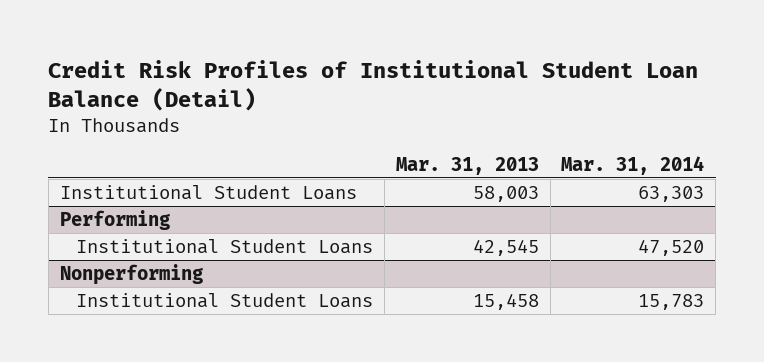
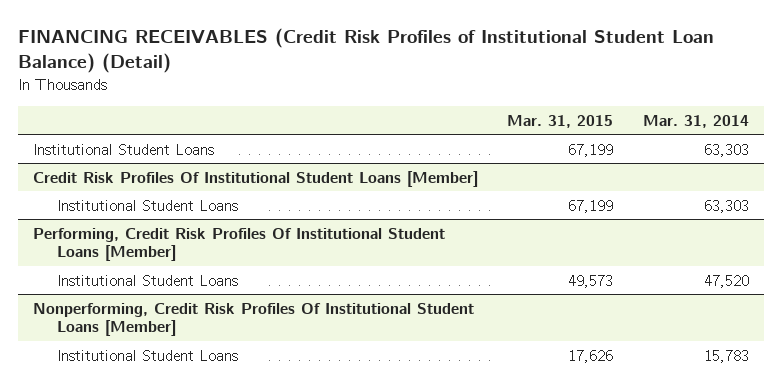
[48,59,699,111] Credit Risk Profiles of Institutional Student Loan Balance (Detail) -> [17,27,714,73] FINANCING RECEIVABLES (Credit Risk Profiles of Institutional Student Loan Balance) (Detail)
[395,156,539,175] Mar. 31, 2013 -> none
none -> [507,114,614,128] Mar. 31, 2015
[59,210,170,231] Performing -> none
none -> [32,170,478,187] Credit Risk Profiles Of Institutional Student Loans [Member]
none -> [57,199,239,211] Institutional Student Loans
none -> [32,227,445,262] Performing, Credit Risk Profiles Of Institutional Student Loans [Member]
[59,264,203,286] Nonperforming -> none
none -> [32,302,474,337] Nonperforming, Credit Risk Profiles Of Institutional Student Loans [Member]

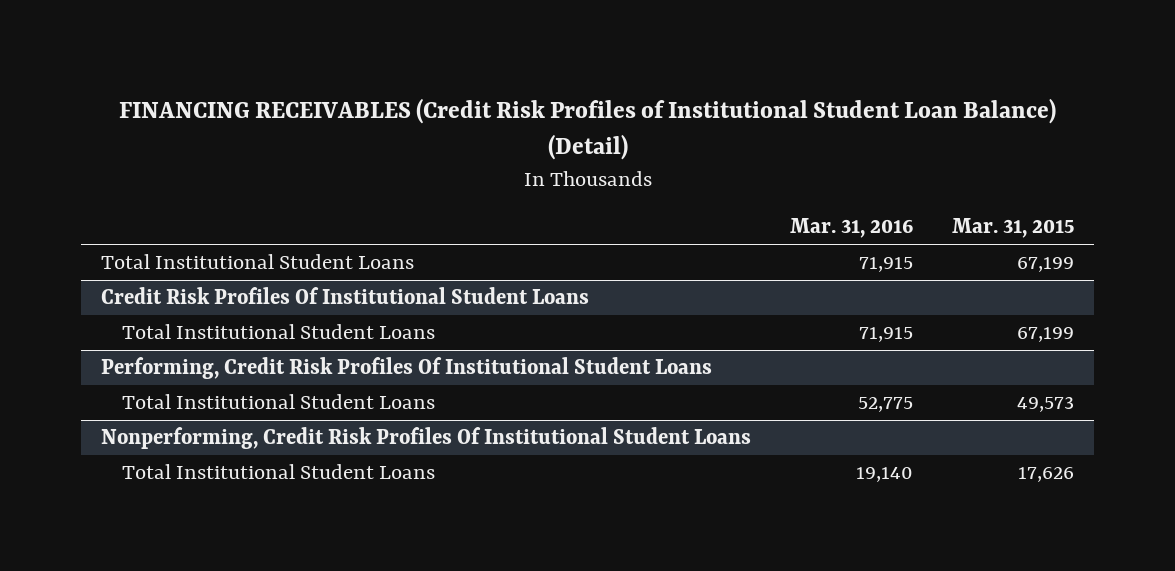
[643,114,750,128] Mar. 31, 2014 -> none
none -> [790,218,914,239] Mar. 31, 2016
[32,143,214,155] Institutional Student Loans -> [100,254,414,270] Total Institutional Student Loans
[32,170,478,187] Credit Risk Profiles Of Institutional Student Loans [Member] -> [100,287,589,305] Credit Risk Profiles Of Institutional Student Loans
[57,199,239,211] Institutional Student Loans -> [121,324,435,340] Total Institutional Student Loans
[32,227,445,262] Performing, Credit Risk Profiles Of Institutional Student Loans [Member] -> [100,357,712,380] Performing, Credit Risk Profiles Of Institutional Student Loans
[57,274,239,286] Institutional Student Loans -> [121,394,435,410] Total Institutional Student Loans
[32,302,474,337] Nonperforming, Credit Risk Profiles Of Institutional Student Loans [Member] -> [100,427,751,450] Nonperforming, Credit Risk Profiles Of Institutional Student Loans
[57,349,239,361] Institutional Student Loans -> [121,464,435,480] Total Institutional Student Loans

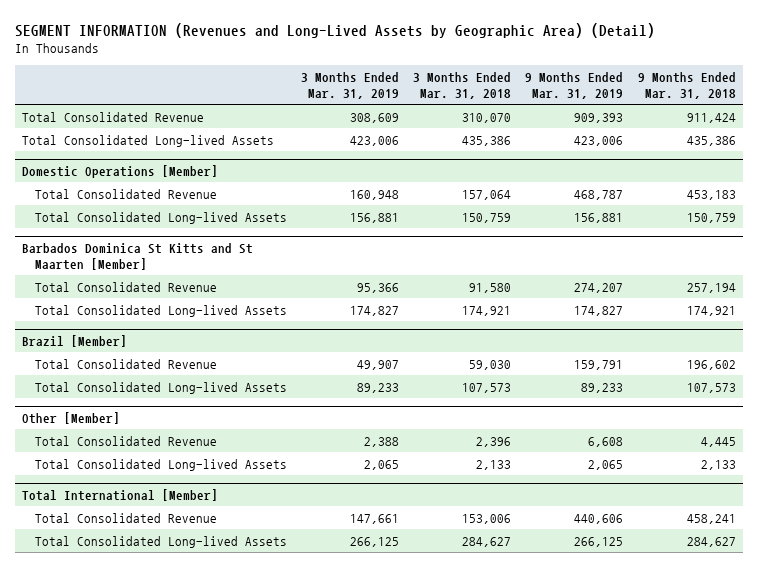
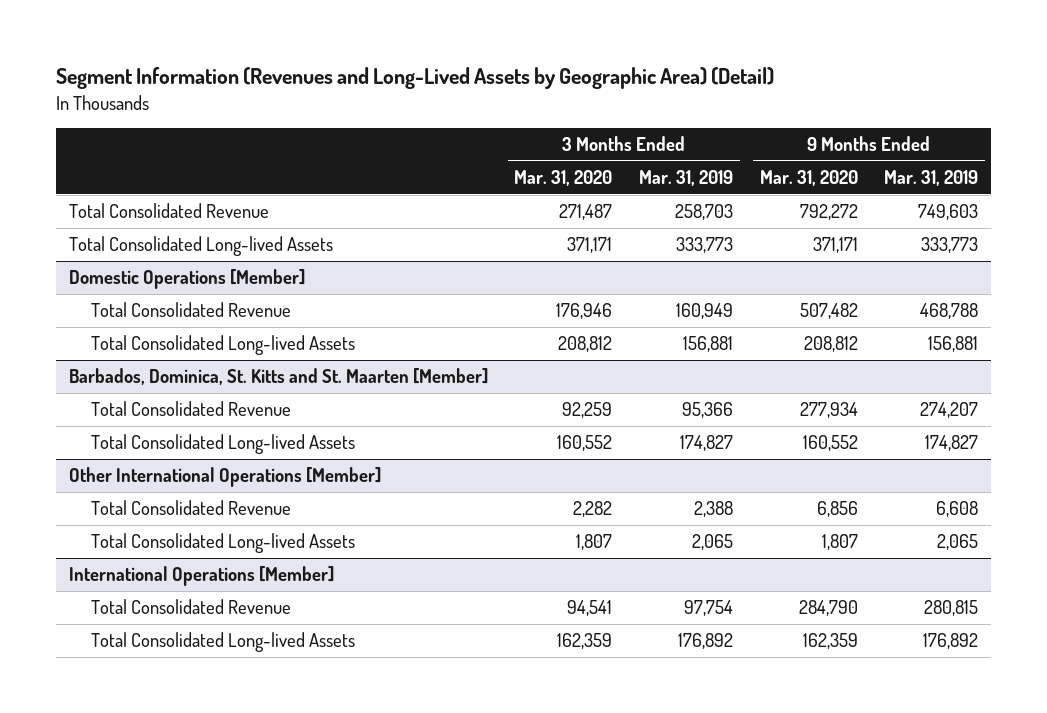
[14,22,655,38] SEGMENT INFORMATION (Revenues and Long-Lived Assets by Geographic Area) (Detail) -> [55,67,774,90] Segment Information (Revenues and Long-Lived Assets by Geographic Area) (Detail)
[413,71,512,100] 3 Months Ended Mar. 31, 2018 -> none
[637,71,736,100] 9 Months Ended Mar. 31, 2018 -> none
none -> [514,169,613,186] Mar. 31, 2020
none -> [759,169,858,186] Mar. 31, 2020
[350,112,400,123] 308,609 -> [675,204,734,221] 258,703
[574,112,624,123] 909,393 -> [918,204,979,221] 749,603
[350,135,400,146] 423,006 -> [676,237,734,254] 333,773
[574,135,624,146] 423,006 -> [921,237,979,254] 333,773
[350,189,400,200] 160,948 -> [676,303,734,320] 160,949
[574,189,624,200] 468,787 -> [920,303,979,320] 468,788
[21,242,253,270] Barbados Dominica St Kitts and St Maarten [Member] -> [68,368,488,386] Barbados, Dominica, St. Kitts and St. Maarten [Member]
[21,334,127,347] Brazil [Member] -> none
[35,358,218,369] Total Consolidated Revenue -> none
[35,381,288,394] Total Consolidated Long-lived Assets -> none
[21,411,120,424] Other [Member] -> [68,467,381,488] Other International Operations [Member]
[21,488,218,501] Total International [Member] -> [68,566,334,587] International Operations [Member]
[350,513,400,524] 147,661 -> [684,600,734,617] 97,754
[574,513,624,524] 440,606 -> [924,600,979,617] 280,815
[350,536,400,547] 266,125 -> [678,633,734,650] 176,892
[574,536,624,547] 266,125 -> [923,633,979,650] 176,892

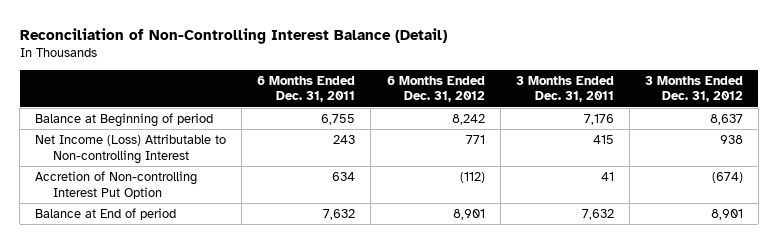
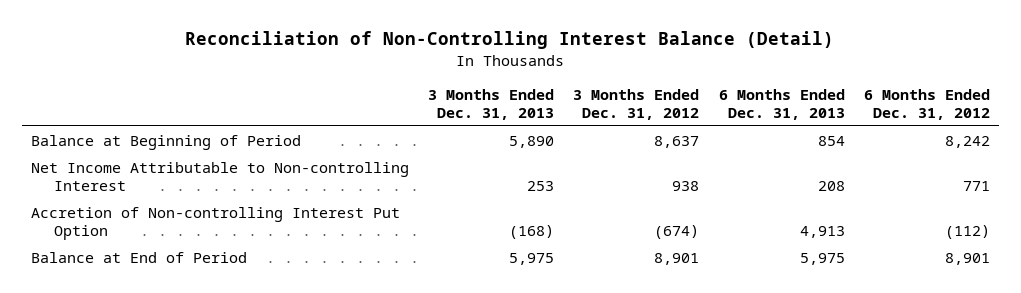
[257,75,356,103] 6 Months Ended Dec. 31, 2011 -> none
[515,75,614,103] 3 Months Ended Dec. 31, 2011 -> none
none -> [428,88,555,121] 3 Months Ended Dec. 31, 2013
none -> [718,88,845,121] 6 Months Ended Dec. 31, 2013
[35,112,214,127] Balance at Beginning of period -> [31,134,302,150] Balance at Beginning of Period
[35,133,227,164] Net Income (Loss) Attributable to Non-controlling Interest -> [31,161,410,192] Net Income Attributable to Non-controlling Interest
[35,207,177,220] Balance at End of period -> [31,251,248,263] Balance at End of Period

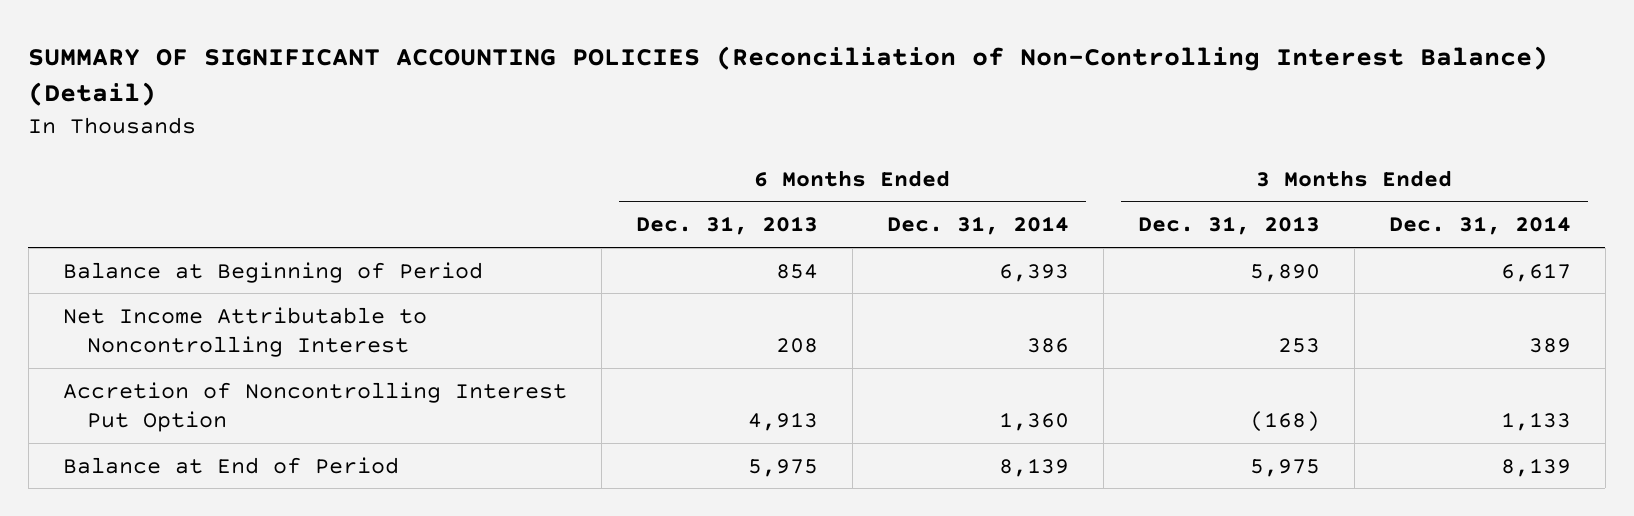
[185,31,835,50] Reconciliation of Non-Controlling Interest Balance (Detail) -> [28,45,1549,107] SUMMARY OF SIGNIFICANT ACCOUNTING POLICIES (Reconciliation of Non-Controlling Interest Balance) (Detail)
[573,88,700,121] 3 Months Ended Dec. 31, 2012 -> none
[863,88,990,121] 6 Months Ended Dec. 31, 2012 -> none
none -> [886,216,1069,236] Dec. 31, 2014
none -> [1388,216,1571,236] Dec. 31, 2014
[31,161,410,192] Net Income Attributable to Non-controlling Interest -> [62,306,427,358] Net Income Attributable to Noncontrolling Interest
[31,206,401,241] Accretion of Non-controlling Interest Put Option -> [62,381,567,433] Accretion of Noncontrolling Interest Put Option

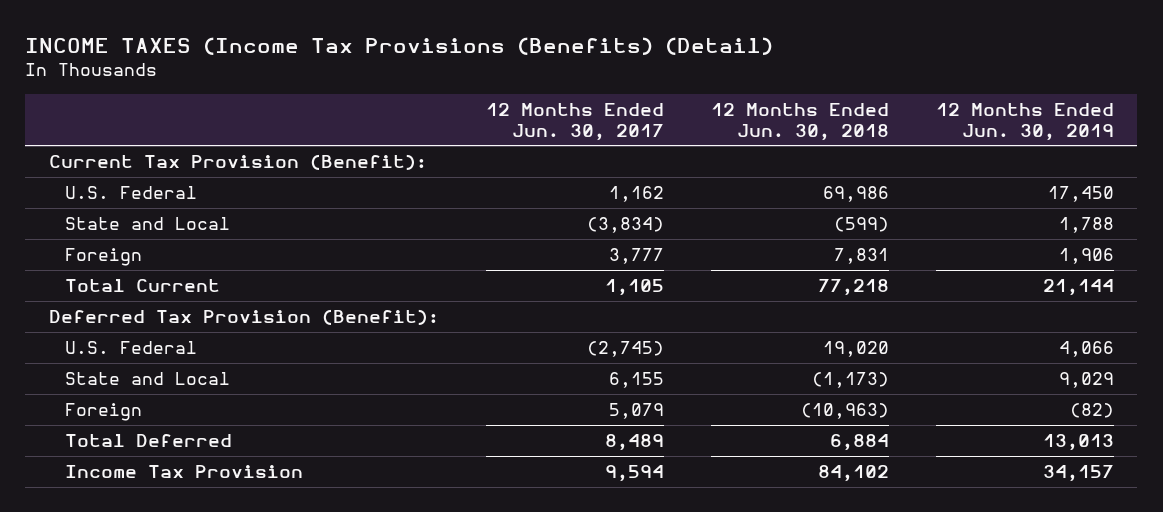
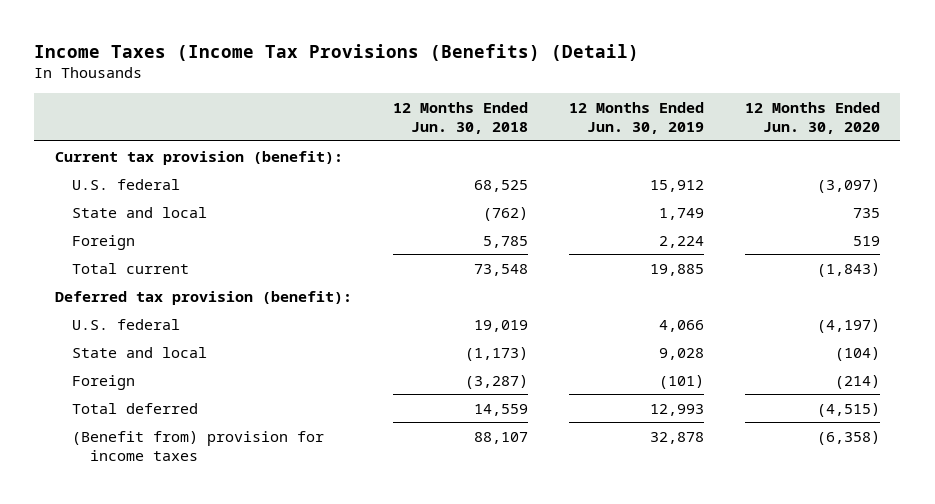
[25,36,774,55] INCOME TAXES (Income Tax Provisions (Benefits) (Detail) -> [34,43,640,61] Income Taxes (Income Tax Provisions (Benefits) (Detail)
[485,102,664,141] 12 Months Ended Jun. 30, 2017 -> none
none -> [744,101,880,134] 12 Months Ended Jun. 30, 2020
[48,154,427,171] Current Tax Provision (Benefit): -> [54,150,343,165] Current tax provision (benefit):
[64,186,197,200] U.S. Federal -> [72,178,181,190] U.S. federal
[822,186,889,203] 69,986 -> [473,179,528,192] 68,525
[1047,186,1114,203] 17,450 -> [649,179,704,192] 15,912
[64,217,230,231] State and Local -> [72,206,208,218] State and local
[833,217,889,233] (599) -> [482,206,528,221] (762)
[1058,217,1114,234] 1,788 -> [658,207,704,220] 1,749
[833,248,889,265] 7,831 -> [482,235,528,248] 5,785
[1058,248,1114,265] 1,906 -> [658,235,704,248] 2,224
[64,279,220,293] Total Current -> [72,262,190,274] Total current
[817,279,889,297] 77,218 -> [473,263,528,276] 73,548
[1042,279,1114,297] 21,144 -> [649,263,704,276] 19,885
[48,309,439,326] Deferred Tax Provision (Benefit): -> [54,290,352,305] Deferred tax provision (benefit):
[64,341,197,355] U.S. Federal -> [72,318,181,330] U.S. federal
[822,341,889,358] 19,020 -> [473,319,528,332] 19,019
[64,372,230,386] State and Local -> [72,346,208,358] State and local
[1058,372,1114,389] 9,029 -> [658,347,704,360] 9,028
[800,403,889,420] (10,963) -> [464,374,528,389] (3,287)
[1069,403,1114,419] (82) -> [658,374,704,389] (101)
[64,434,232,448] Total Deferred -> [72,402,199,414] Total deferred
[829,434,889,452] 6,884 -> [473,403,528,416] 14,559
[1042,434,1114,452] 13,013 -> [649,403,704,416] 12,993
[64,465,303,479] Income Tax Provision -> [72,430,325,461] (Benefit from) provision for income taxes
[817,465,889,483] 84,102 -> [473,431,528,444] 88,107
[1042,465,1114,483] 34,157 -> [649,431,704,444] 32,878

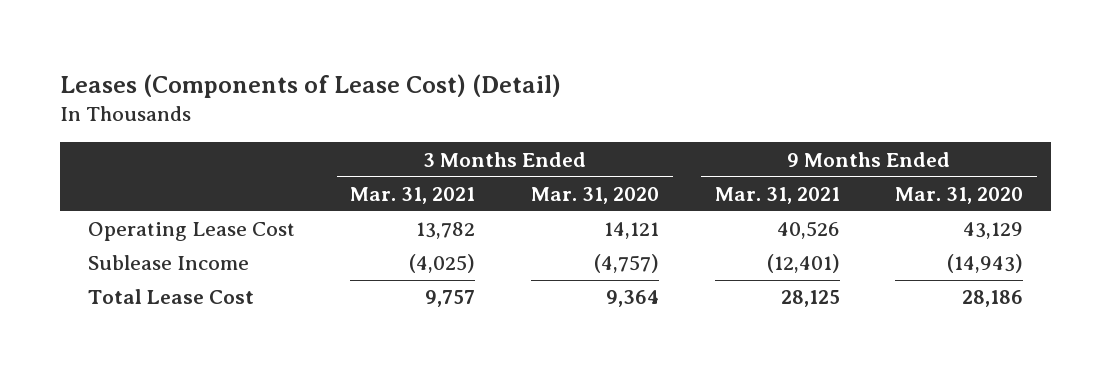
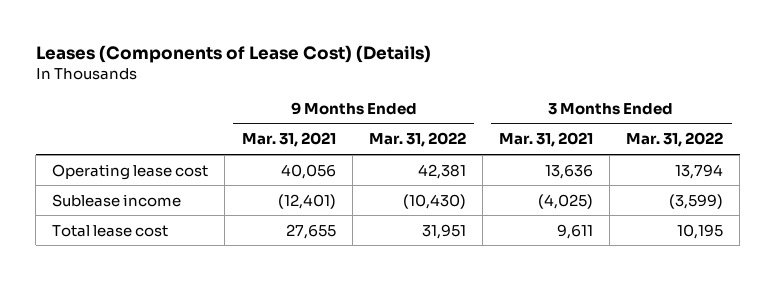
[60,73,562,98] Leases (Components of Lease Cost) (Detail) -> [35,44,431,63] Leases (Components of Lease Cost) (Details)
[531,187,660,205] Mar. 31, 2020 -> none
[895,187,1024,205] Mar. 31, 2020 -> none
none -> [368,132,466,148] Mar. 31, 2022
none -> [626,132,724,148] Mar. 31, 2022
[87,222,295,242] Operating Lease Cost -> [52,163,209,180] Operating lease cost
[416,222,476,240] 13,782 -> [544,163,593,179] 13,636
[776,221,840,240] 40,526 -> [280,163,336,179] 40,056
[87,255,249,271] Sublease Income -> [52,193,182,207] Sublease income
[87,289,254,305] Total Lease Cost -> [52,224,169,237] Total lease cost
[425,290,476,308] 9,757 -> [556,223,593,239] 9,611
[780,290,840,308] 28,125 -> [285,223,336,239] 27,655

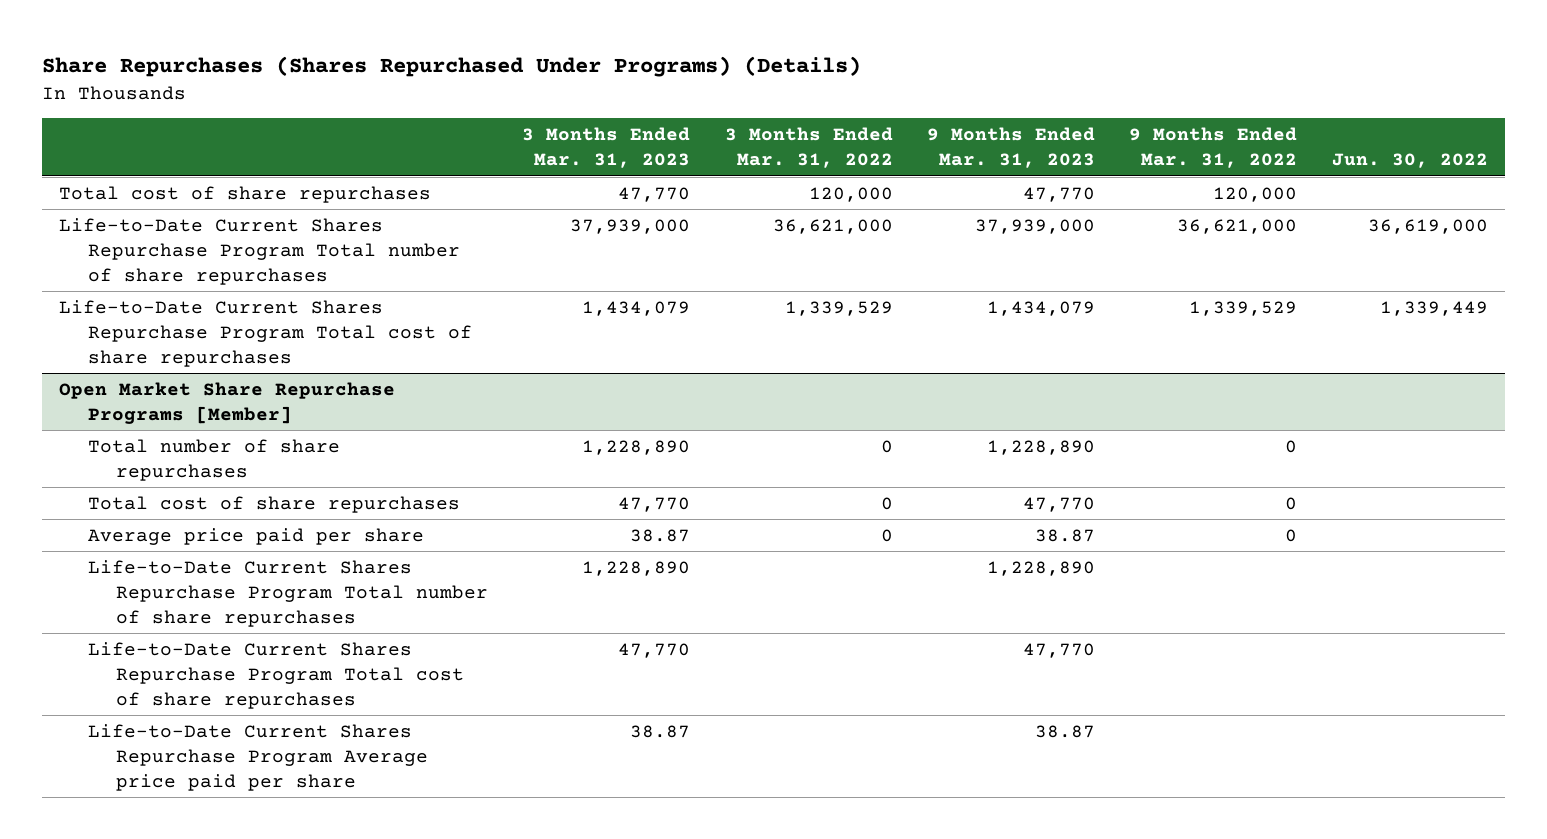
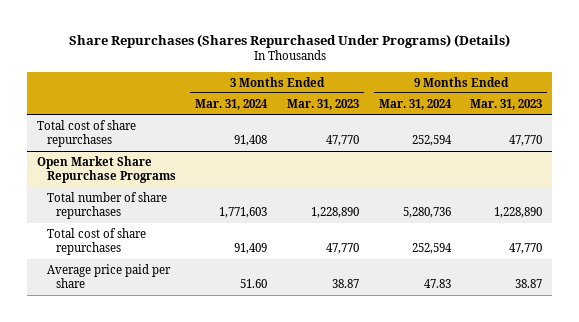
[724,127,893,169] 3 Months Ended Mar. 31, 2022 -> none
[1129,127,1298,169] 9 Months Ended Mar. 31, 2022 -> none
[1331,153,1488,169] Jun. 30, 2022 -> none
none -> [195,98,269,110] Mar. 31, 2024
none -> [378,98,452,110] Mar. 31, 2024
[59,217,460,285] Life-to-Date Current Shares Repurchase Program Total number of share repurchases -> none
[59,299,472,367] Life-to-Date Current Shares Repurchase Program Total cost of share repurchases -> none
[59,381,396,424] Open Market Share Repurchase Programs [Member] -> [36,155,176,184] Open Market Share Repurchase Programs
[87,559,488,627] Life-to-Date Current Shares Repurchase Program Total number of share repurchases -> none
[87,641,464,709] Life-to-Date Current Shares Repurchase Program Total cost of share repurchases -> none
[87,723,428,791] Life-to-Date Current Shares Repurchase Program Average price paid per share -> none

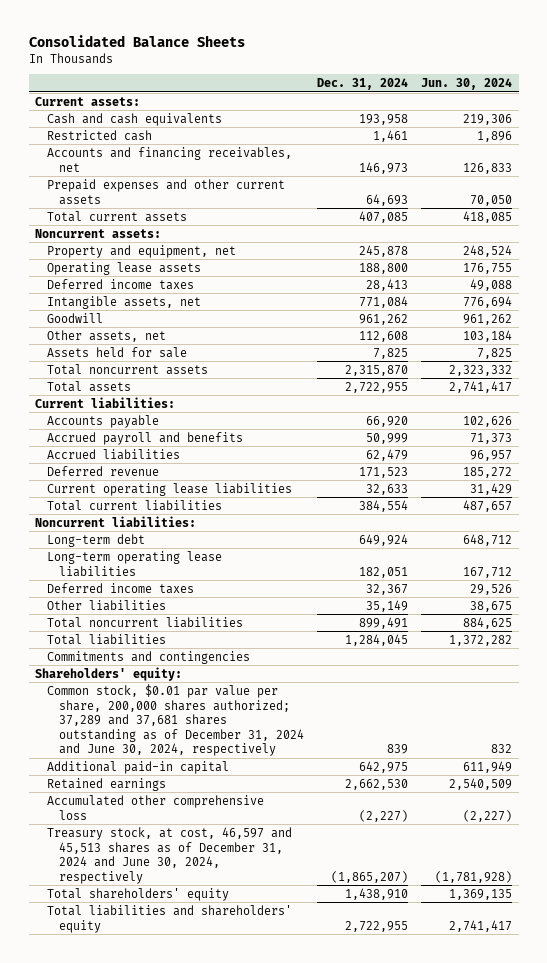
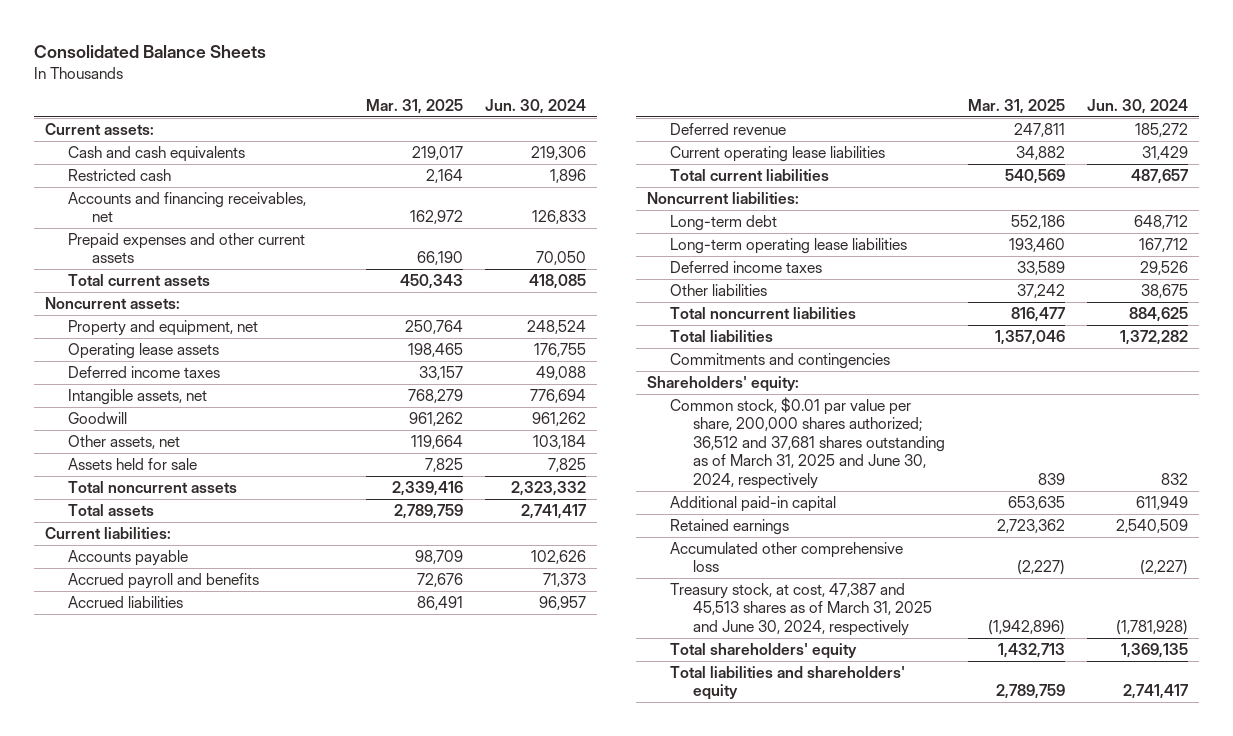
[316,78,408,91] Dec. 31, 2024 -> none
none -> [365,98,463,114] Mar. 31, 2025
[46,683,304,757] Common stock, $0.01 par value per share, 200,000 shares authorized; 37,289 and 37,681 shares outstanding as of December 31, 2024 and June 30, 2024, respectively -> [670,396,946,489] Common stock, $0.01 par value per share, 200,000 shares authorized; 36,512 and 37,681 shares outstanding as of March 31, 2025 and June 30, 2024, respectively
[46,826,292,884] Treasury stock, at cost, 46,597 and 45,513 shares as of December 31, 2024 and June 30, 2024, respectively -> [670,582,933,636] Treasury stock, at cost, 47,387 and 45,513 shares as of March 31, 2025 and June 30, 2024, respectively

